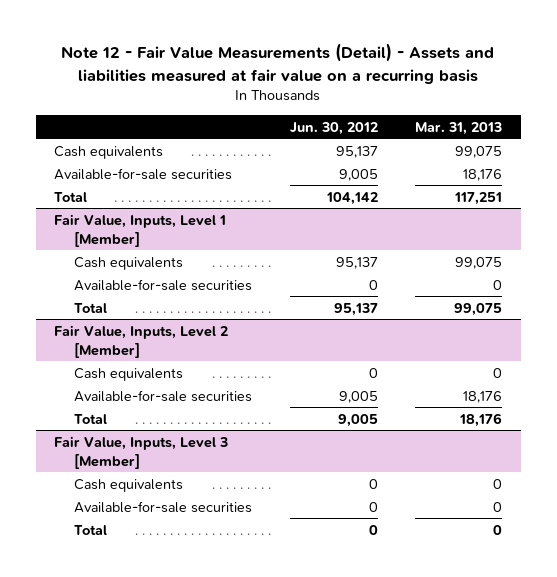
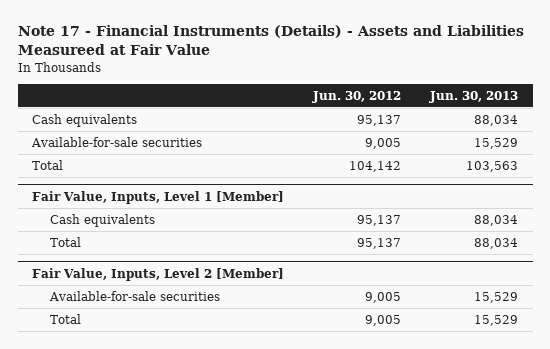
[61,43,495,84] Note 12 - Fair Value Measurements (Detail) - Assets and liabilities measured at fair value on a recurring basis -> [17,25,524,56] Note 17 - Financial Instruments (Details) - Assets and Liabilities Measureed at Fair Value
[415,121,503,135] Mar. 31, 2013 -> none
none -> [429,90,519,103] Jun. 30, 2013
[74,278,253,291] Available-for-sale securities -> none
[74,367,184,381] Cash equivalents -> none
[54,435,229,469] Fair Value, Inputs, Level 3 [Member] -> none
[74,478,184,492] Cash equivalents -> none
[74,500,253,513] Available-for-sale securities -> none
[74,524,108,535] Total -> none

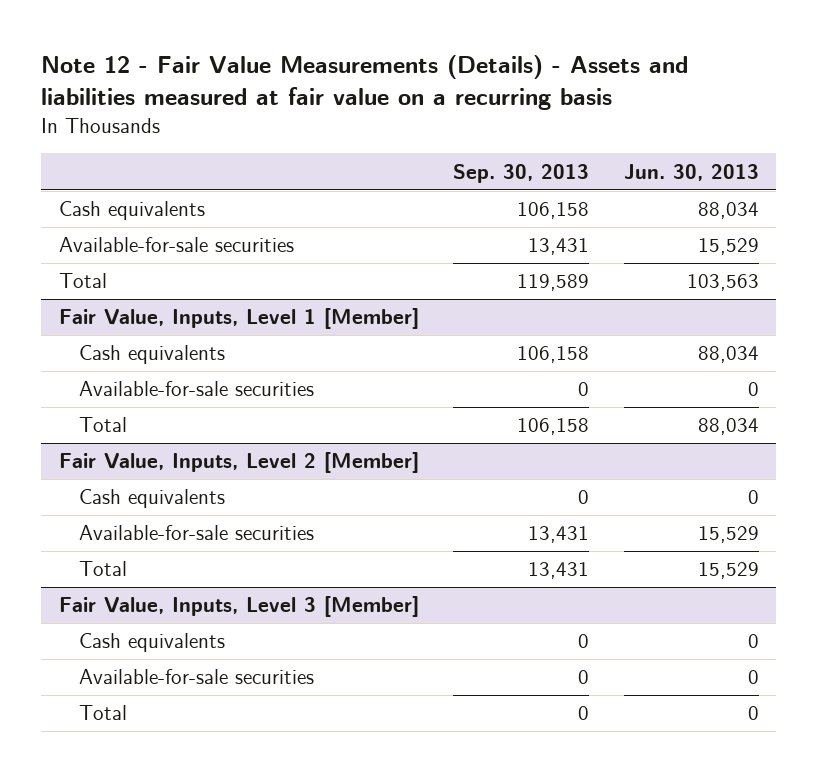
[17,25,524,56] Note 17 - Financial Instruments (Details) - Assets and Liabilities Measureed at Fair Value -> [41,55,689,111] Note 12 - Fair Value Measurements (Details) - Assets and liabilities measured at fair value on a recurring basis
[312,90,402,103] Jun. 30, 2012 -> none
none -> [453,163,590,183] Sep. 30, 2013
none -> [79,381,315,397] Available-for-sale securities
none -> [79,489,226,509] Cash equivalents
none -> [58,596,419,618] Fair Value, Inputs, Level 3 [Member]
none -> [79,633,226,653] Cash equivalents
none -> [79,669,315,685] Available-for-sale securities
none -> [79,705,128,721] Total

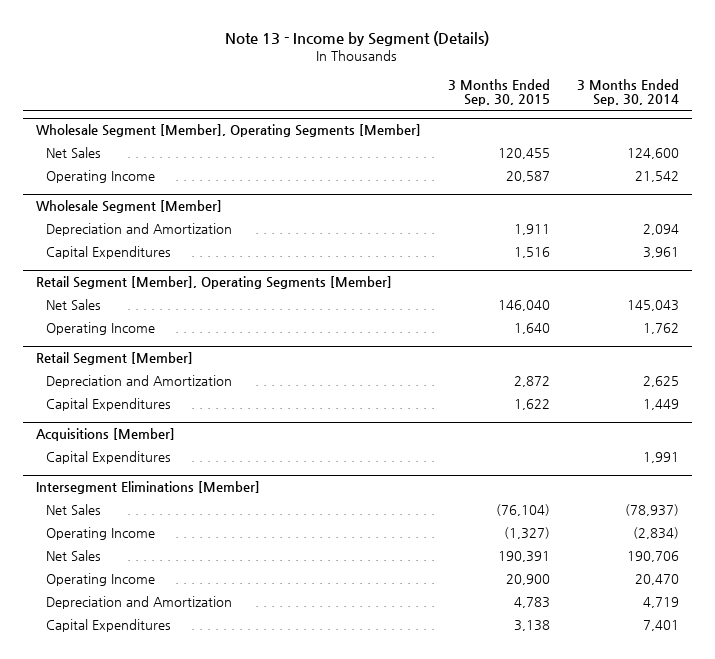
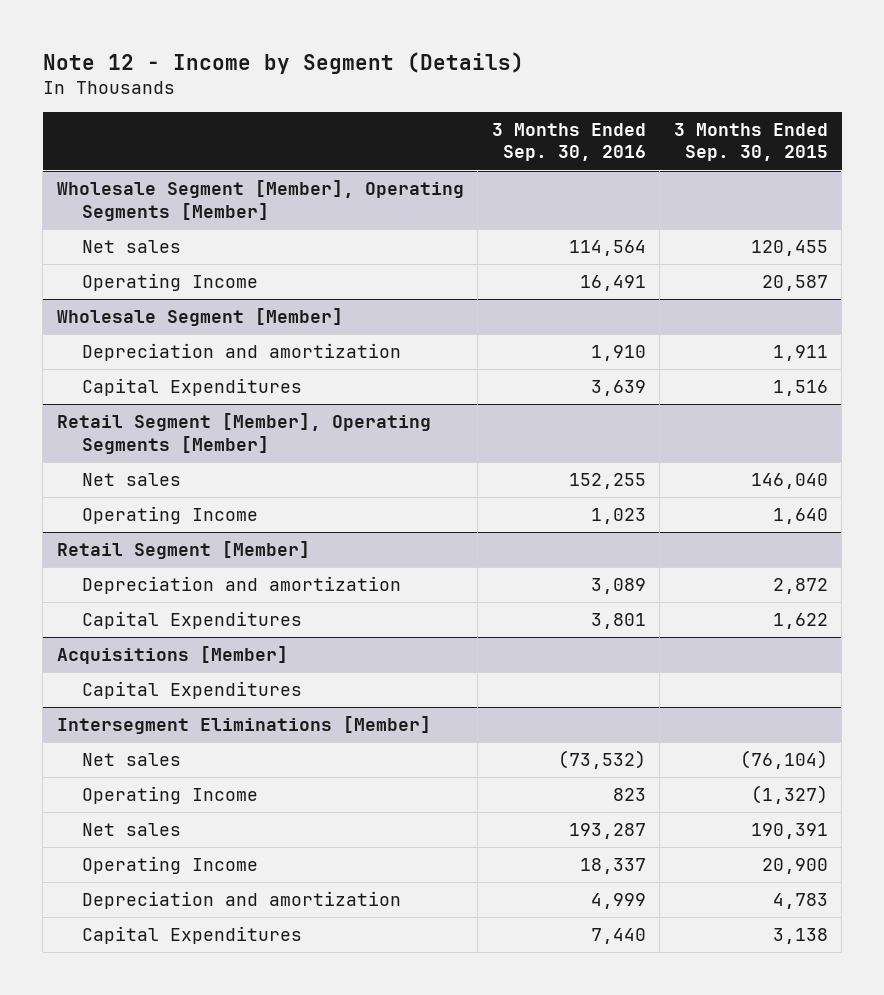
[225,30,490,46] Note 13 - Income by Segment (Details) -> [42,52,524,75] Note 12 - Income by Segment (Details)
[576,78,679,107] 3 Months Ended Sep. 30, 2014 -> none
none -> [491,122,646,162] 3 Months Ended Sep. 30, 2016
[46,146,102,158] Net Sales -> [82,240,182,254] Net sales
[46,222,233,236] Depreciation and Amortization -> [82,343,402,362] Depreciation and amortization
[46,298,102,310] Net Sales -> [82,473,182,487] Net sales
[46,374,233,388] Depreciation and Amortization -> [82,576,402,595] Depreciation and amortization
[46,503,102,515] Net Sales -> [82,753,182,767] Net sales
[46,549,102,561] Net Sales -> [82,823,182,837] Net sales
[46,595,233,609] Depreciation and Amortization -> [82,891,402,910] Depreciation and amortization

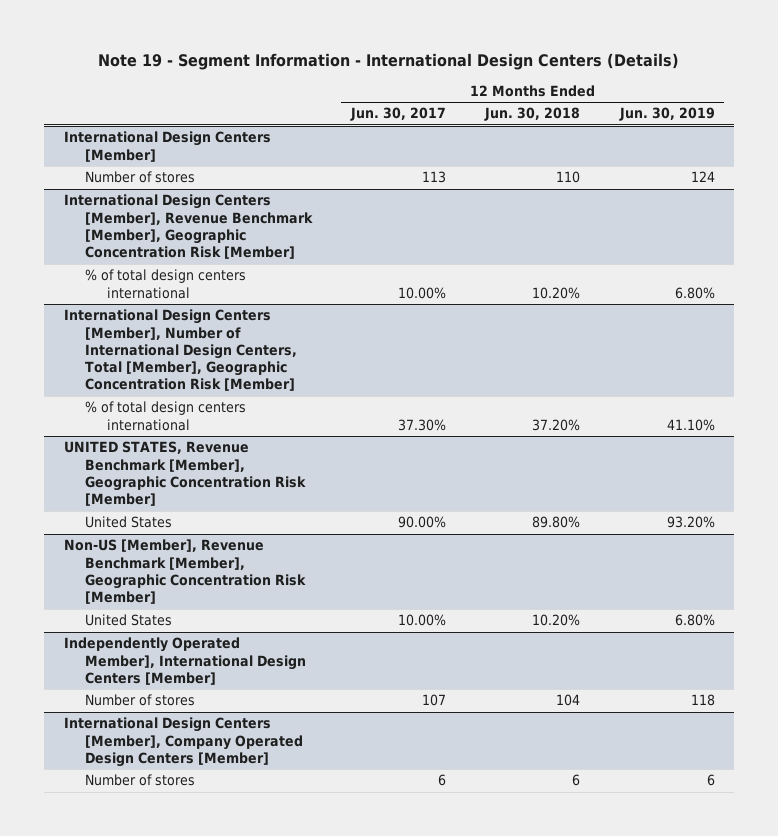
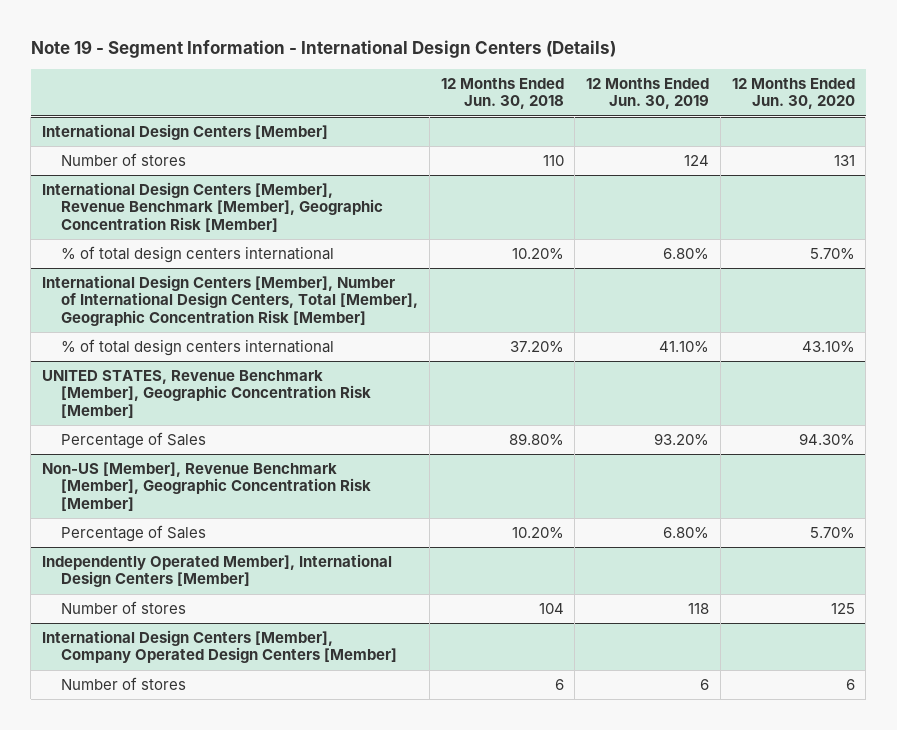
[350,107,447,122] Jun. 30, 2017 -> none
none -> [731,78,855,110] 12 Months Ended Jun. 30, 2020
[85,516,173,529] United States -> [61,432,207,450] Percentage of Sales
[85,614,173,627] United States -> [61,525,207,543] Percentage of Sales

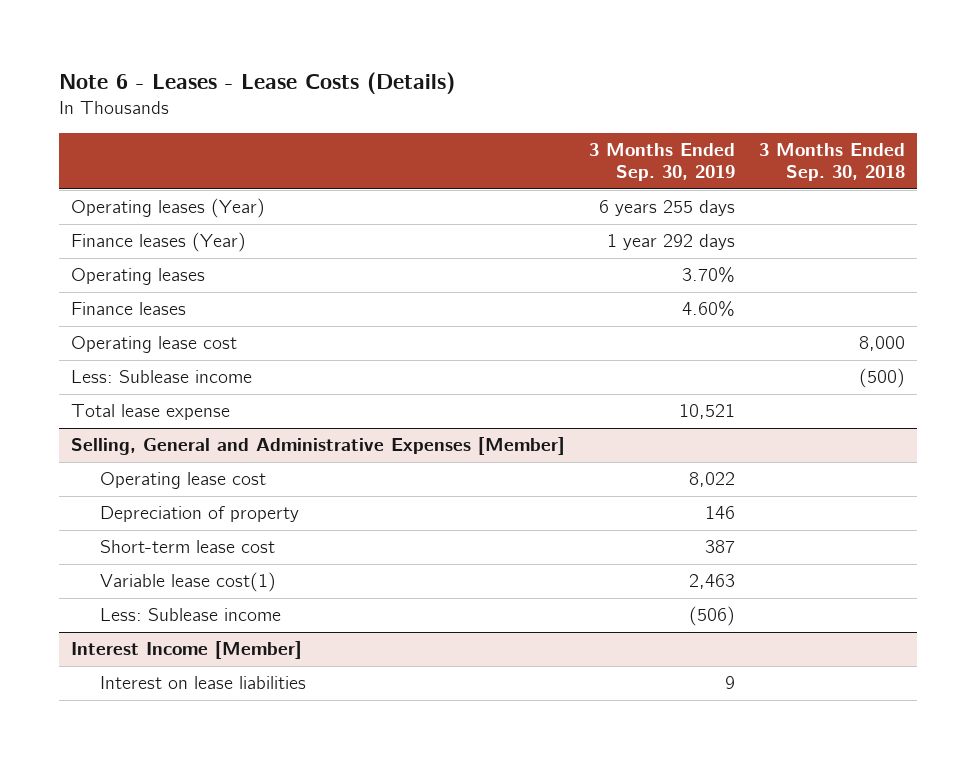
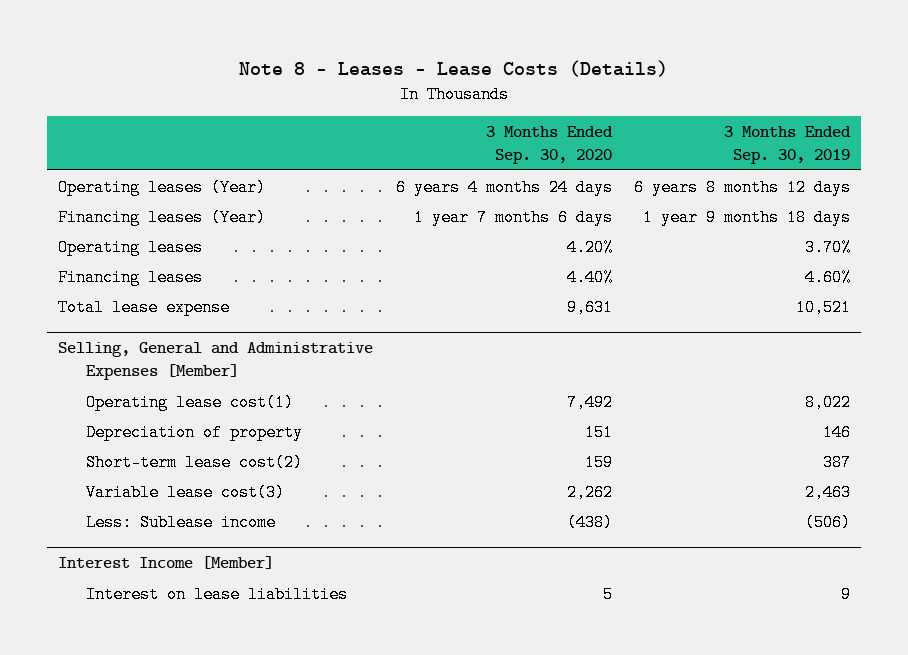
[59,71,456,94] Note 6 - Leases - Lease Costs (Details) -> [239,59,669,77] Note 8 - Leases - Lease Costs (Details)
[759,143,906,182] 3 Months Ended Sep. 30, 2018 -> none
none -> [485,126,613,164] 3 Months Ended Sep. 30, 2020
[599,200,736,217] 6 years 255 days -> [633,178,851,196] 6 years 8 months 12 days
[71,232,247,253] Finance leases (Year) -> [58,208,267,226] Financing leases (Year)
[607,234,736,251] 1 year 292 days -> [642,208,851,226] 1 year 9 months 18 days
[71,336,238,354] Operating lease cost -> none
[71,370,253,384] Less: Sublease income -> none
[71,302,187,316] Finance leases -> [58,268,204,286] Financing leases
[100,472,267,490] Operating lease cost -> [86,393,295,411] Operating lease cost(1)
[100,540,276,554] Short-term lease cost -> [86,453,304,471] Short-term lease cost(2)
[100,572,277,593] Variable lease cost(1) -> [86,483,286,501] Variable lease cost(3)

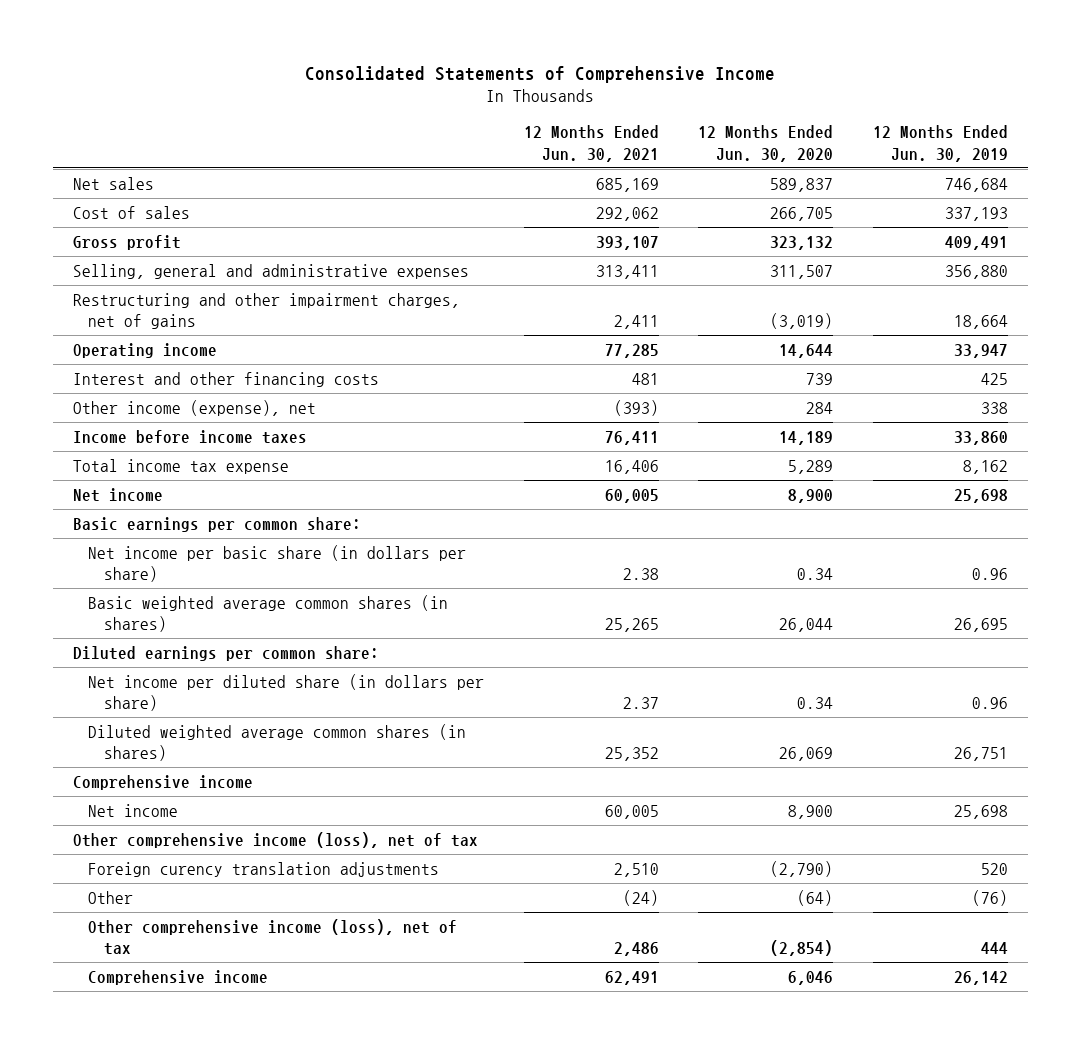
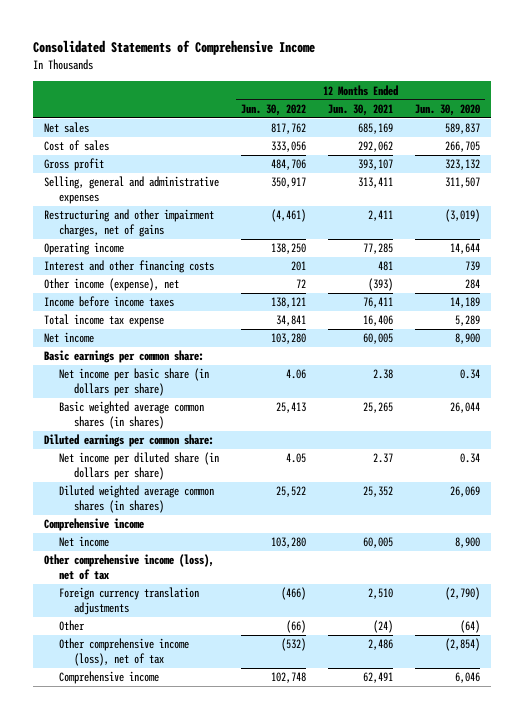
[872,125,1008,162] 12 Months Ended Jun. 30, 2019 -> none
none -> [241,103,307,116] Jun. 30, 2022
[88,861,440,877] Foreign curency translation adjustments -> [59,587,200,616] Foreign currency translation adjustments

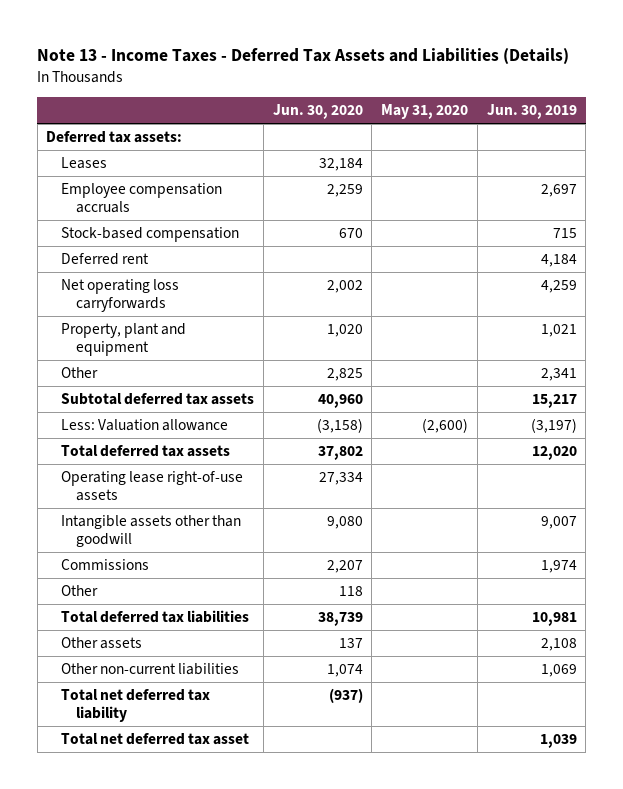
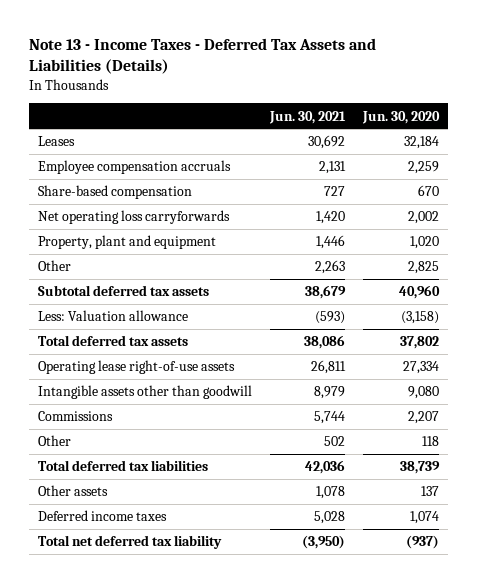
[381,104,469,120] May 31, 2020 -> none
[486,104,577,120] Jun. 30, 2019 -> none
none -> [269,110,347,124] Jun. 30, 2021
[46,131,183,144] Deferred tax assets: -> none
[61,253,150,266] Deferred rent -> none
[61,227,240,243] Stock-based compensation -> [38,185,193,200] Share-based compensation
[61,663,240,676] Other non-current liabilities -> [38,510,168,522] Deferred income taxes
[61,733,250,746] Total net deferred tax asset -> none

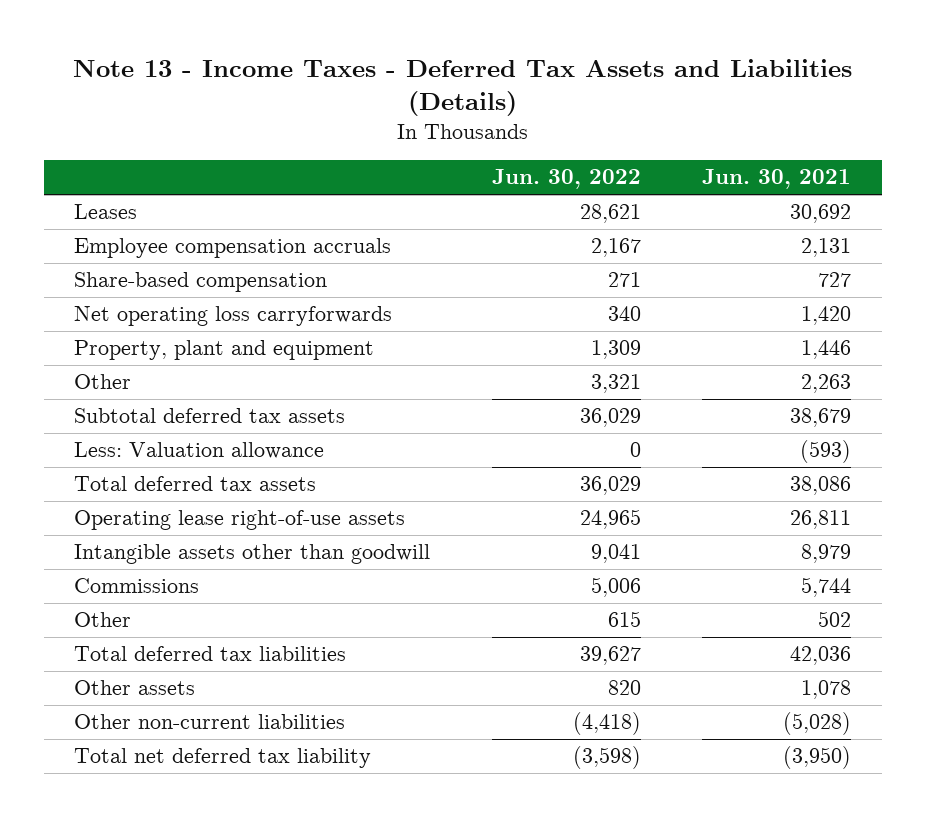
[362,110,441,124] Jun. 30, 2020 -> none
none -> [491,169,641,190] Jun. 30, 2022
[38,510,168,522] Deferred income taxes -> none
none -> [74,714,346,730] Other non-current liabilities

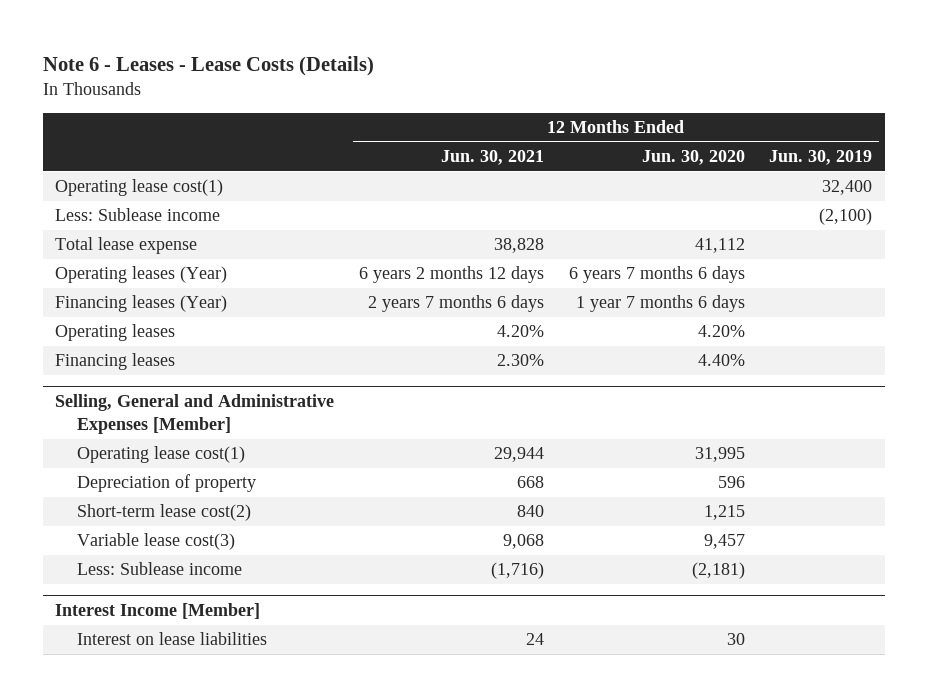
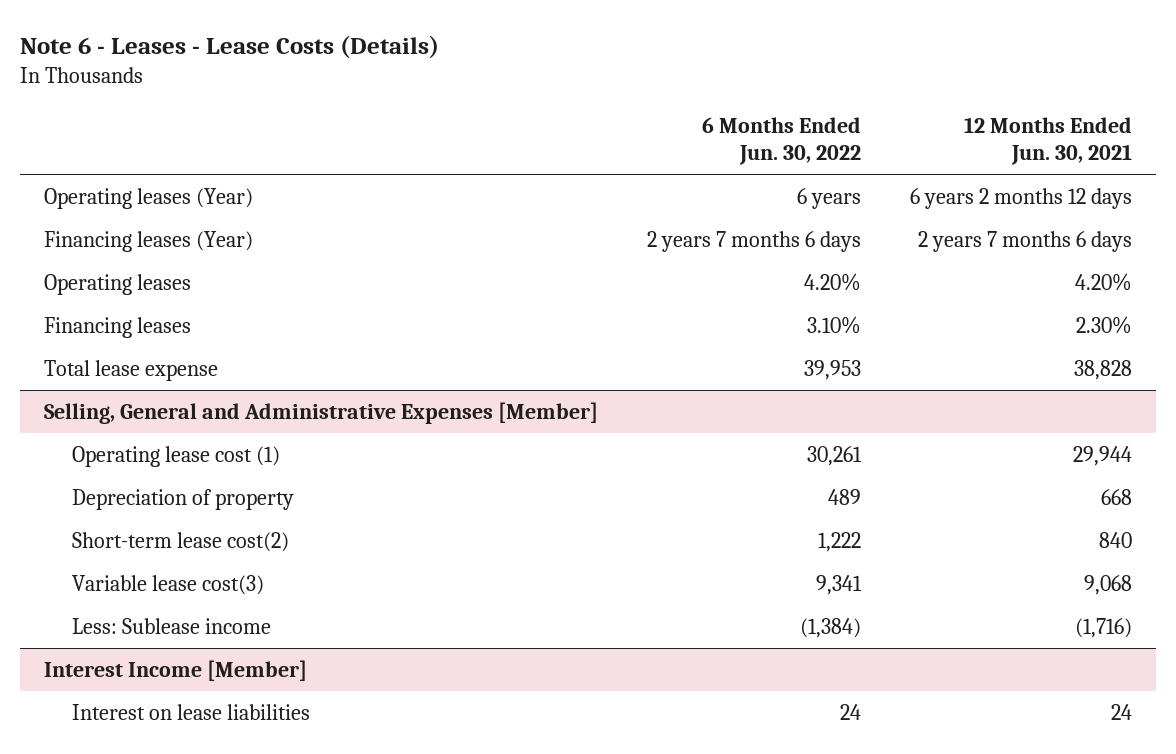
[641,149,745,165] Jun. 30, 2020 -> none
[769,149,873,165] Jun. 30, 2019 -> none
none -> [702,117,862,166] 6 Months Ended Jun. 30, 2022
[55,179,224,197] Operating lease cost(1) -> none
[55,208,221,222] Less: Sublease income -> none
[55,237,198,255] Total lease expense -> [44,359,219,381] Total lease expense
[77,446,246,464] Operating lease cost(1) -> [72,445,281,467] Operating lease cost (1)

